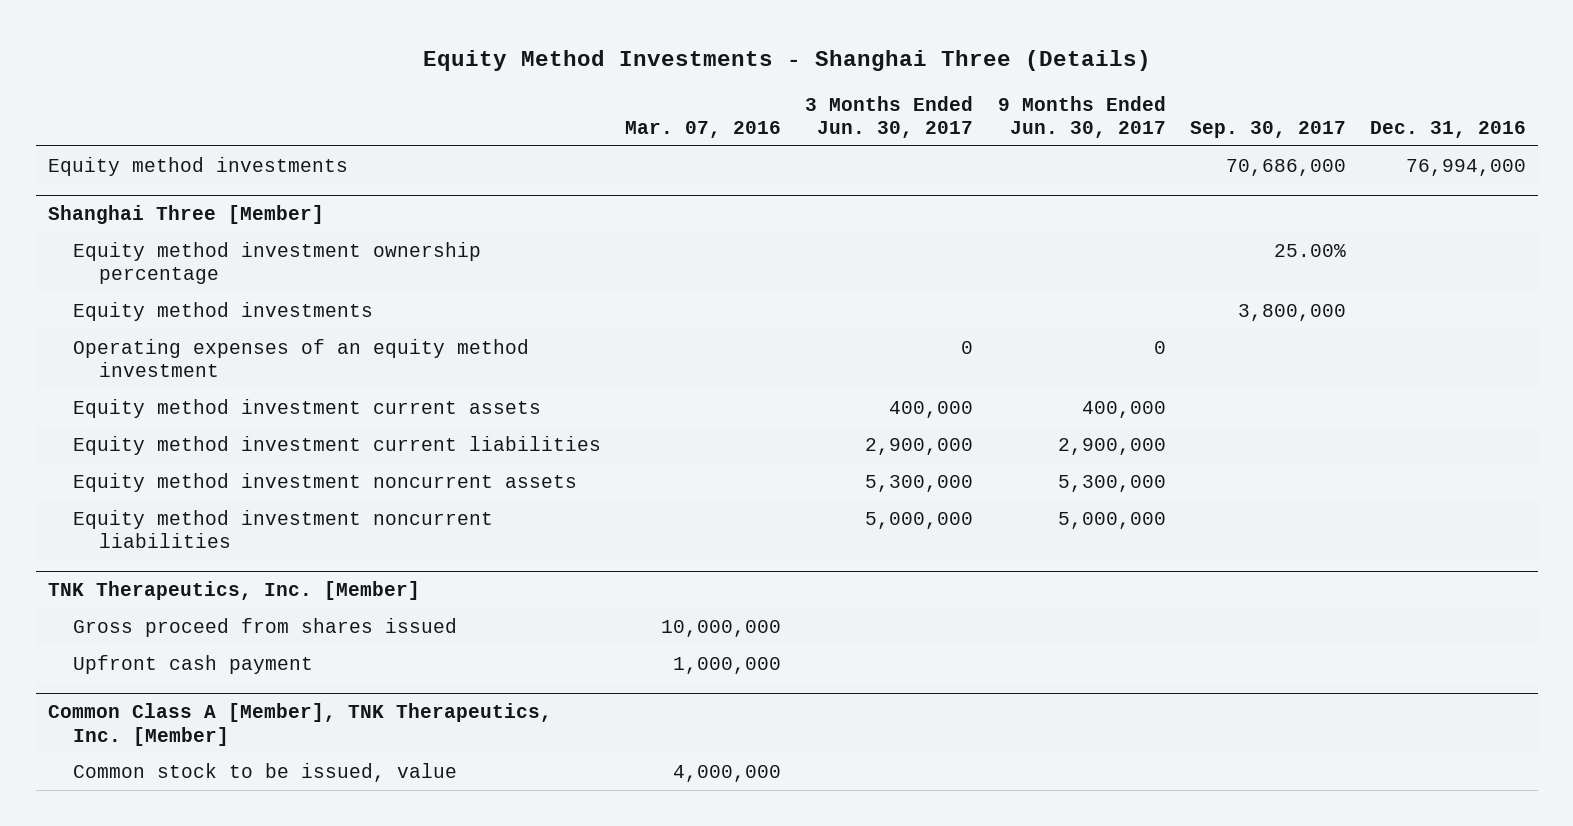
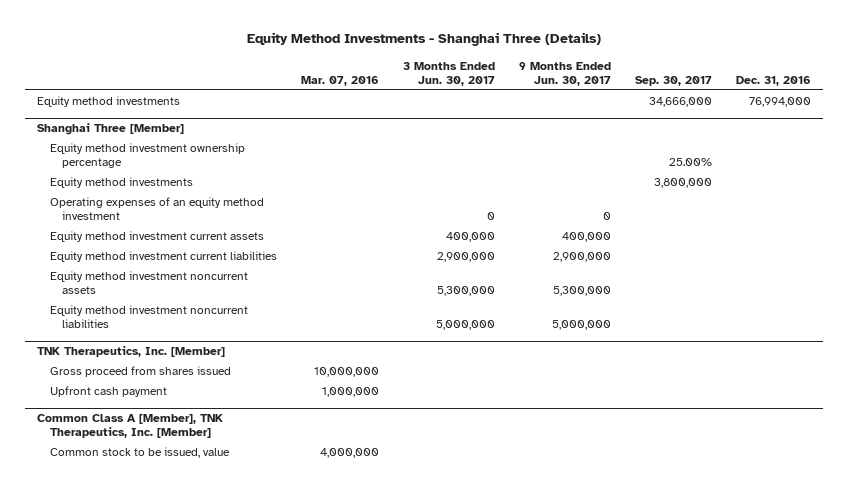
[1225,158,1346,176] 70,686,000 -> [649,97,713,108] 34,666,000

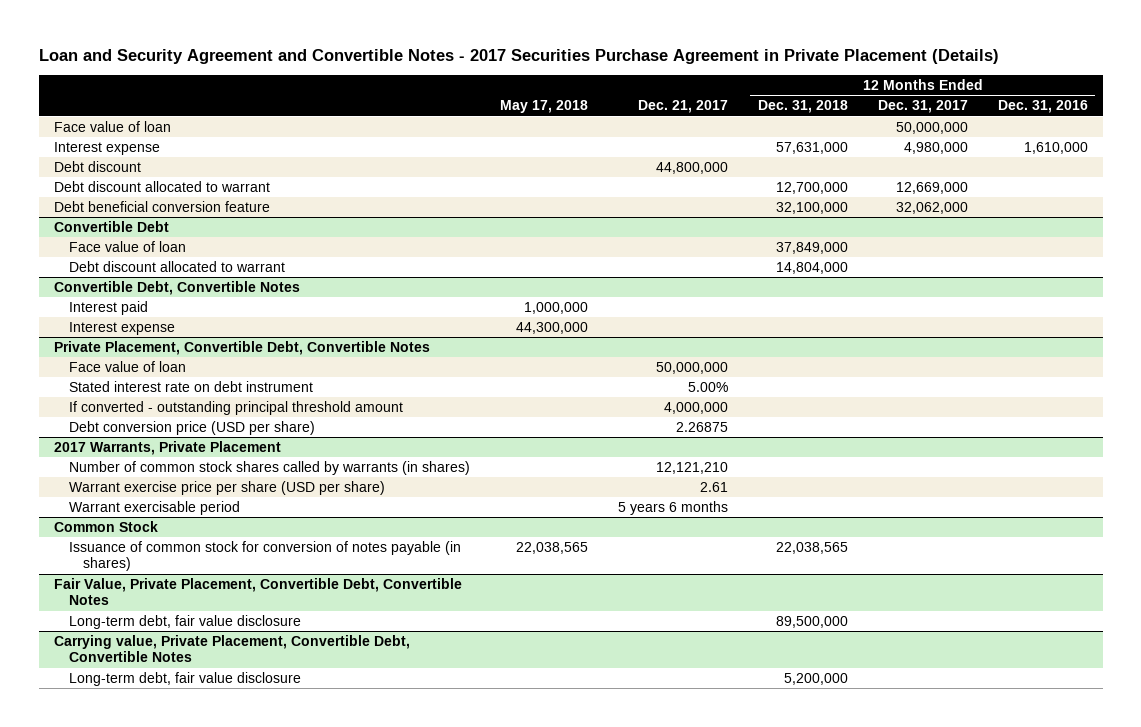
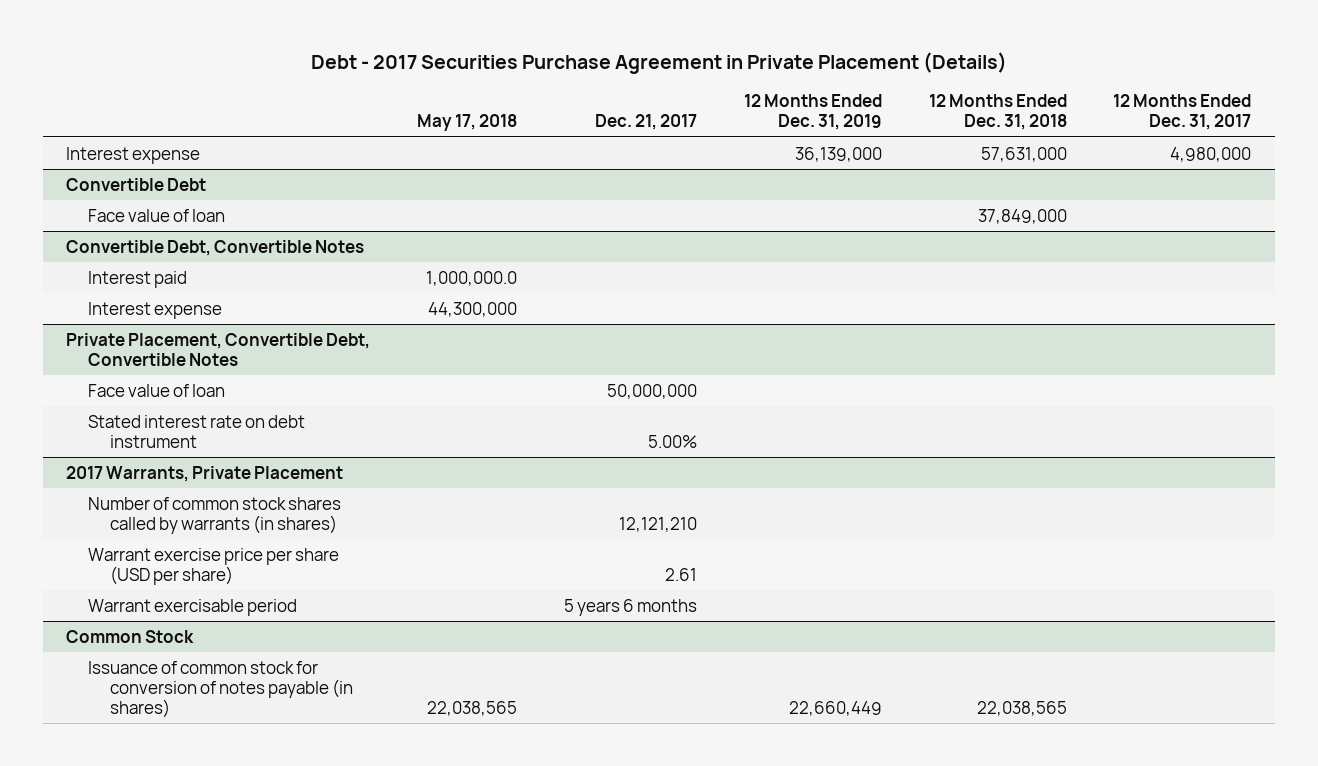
[38,48,999,64] Loan and Security Agreement and Convertible Notes - 2017 Securities Purchase Agreement in Private Placement (Details) -> [310,51,1007,74] Debt - 2017 Securities Purchase Agreement in Private Placement (Details)
[997,100,1088,114] Dec. 31, 2016 -> none
none -> [743,94,882,131] 12 Months Ended Dec. 31, 2019
[53,121,171,133] Face value of loan -> none
[53,161,141,173] Debt discount -> none
[53,181,270,193] Debt discount allocated to warrant -> none
[53,201,270,213] Debt beneficial conversion feature -> none
[68,261,285,273] Debt discount allocated to warrant -> none
[523,302,588,315] 1,000,000 -> [426,270,518,286] 1,000,000.0
[68,401,403,416] If converted - outstanding principal threshold amount -> none
[68,421,315,436] Debt conversion price (USD per share) -> none
[53,578,462,606] Fair Value, Private Placement, Convertible Debt, Convertible Notes -> none
[68,615,301,630] Long-term debt, fair value disclosure -> none
[53,635,410,663] Carrying value, Private Placement, Convertible Debt, Convertible Notes -> none
[68,672,301,687] Long-term debt, fair value disclosure -> none

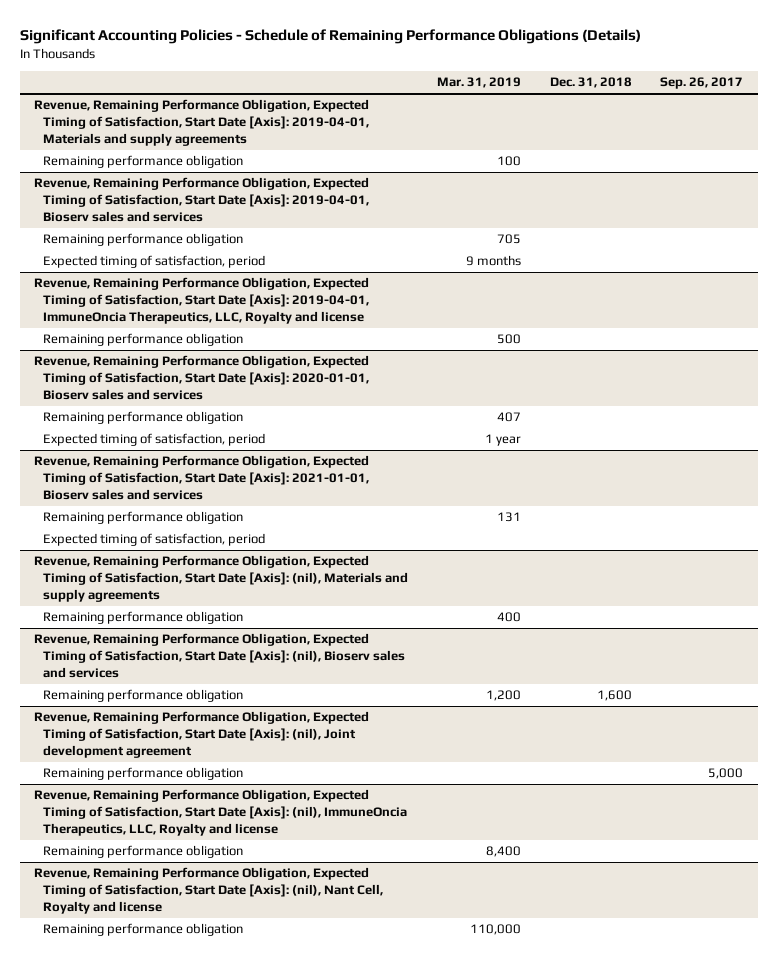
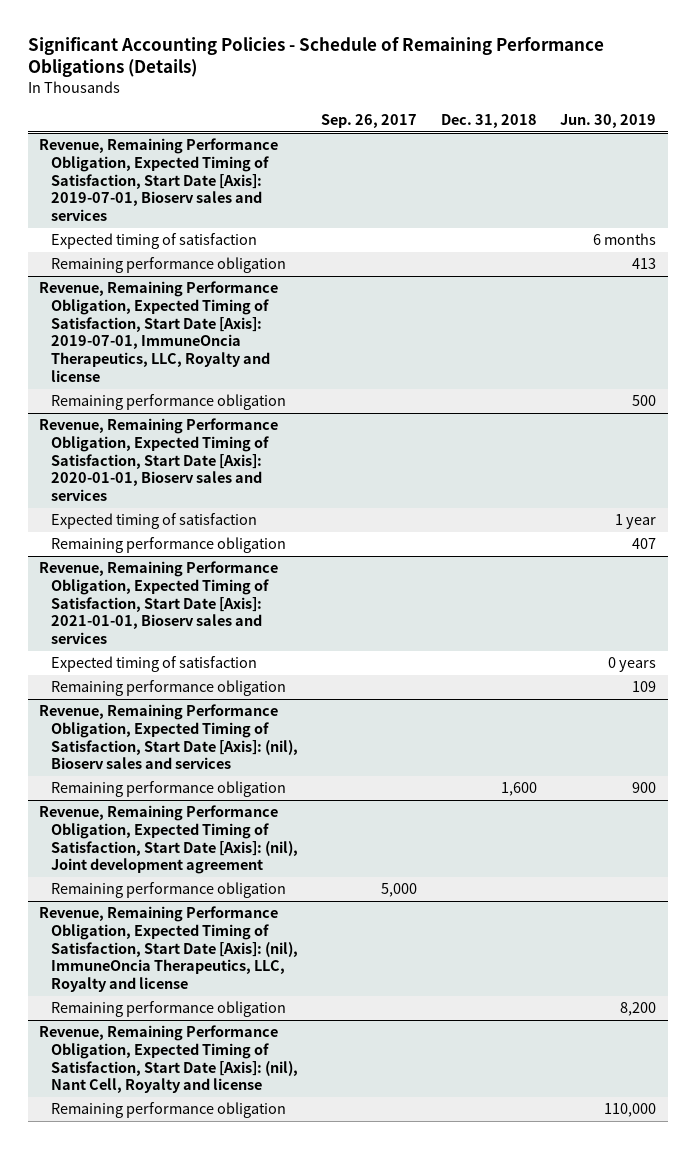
[437,77,522,89] Mar. 31, 2019 -> none
none -> [559,114,656,129] Jun. 30, 2019
[34,99,370,147] Revenue, Remaining Performance Obligation, Expected Timing of Satisfaction, Start Date [Axis]: 2019-04-01, Materials and supply agreements -> none
[43,155,244,169] Remaining performance obligation -> none
[34,177,370,223] Revenue, Remaining Performance Obligation, Expected Timing of Satisfaction, Start Date [Axis]: 2019-04-01, Bioserv sales and services -> [39,138,279,222] Revenue, Remaining Performance Obligation, Expected Timing of Satisfaction, Start Date [Axis]: 2019-07-01, Bioserv sales and services
none -> [51,233,258,250] Expected timing of satisfaction
[43,255,266,269] Expected timing of satisfaction, period -> none
[34,277,370,325] Revenue, Remaining Performance Obligation, Expected Timing of Satisfaction, Start Date [Axis]: 2019-04-01, ImmuneOncia Therapeutics, LLC, Royalty and license -> [39,281,279,382] Revenue, Remaining Performance Obligation, Expected Timing of Satisfaction, Start Date [Axis]: 2019-07-01, ImmuneOncia Therapeutics, LLC, Royalty and license
none -> [51,513,258,530] Expected timing of satisfaction
[43,433,266,447] Expected timing of satisfaction, period -> none
none -> [51,656,258,673] Expected timing of satisfaction
[43,533,266,547] Expected timing of satisfaction, period -> none
[34,555,409,603] Revenue, Remaining Performance Obligation, Expected Timing of Satisfaction, Start Date [Axis]: (nil), Materials and supply agreements -> none
[43,611,244,625] Remaining performance obligation -> none

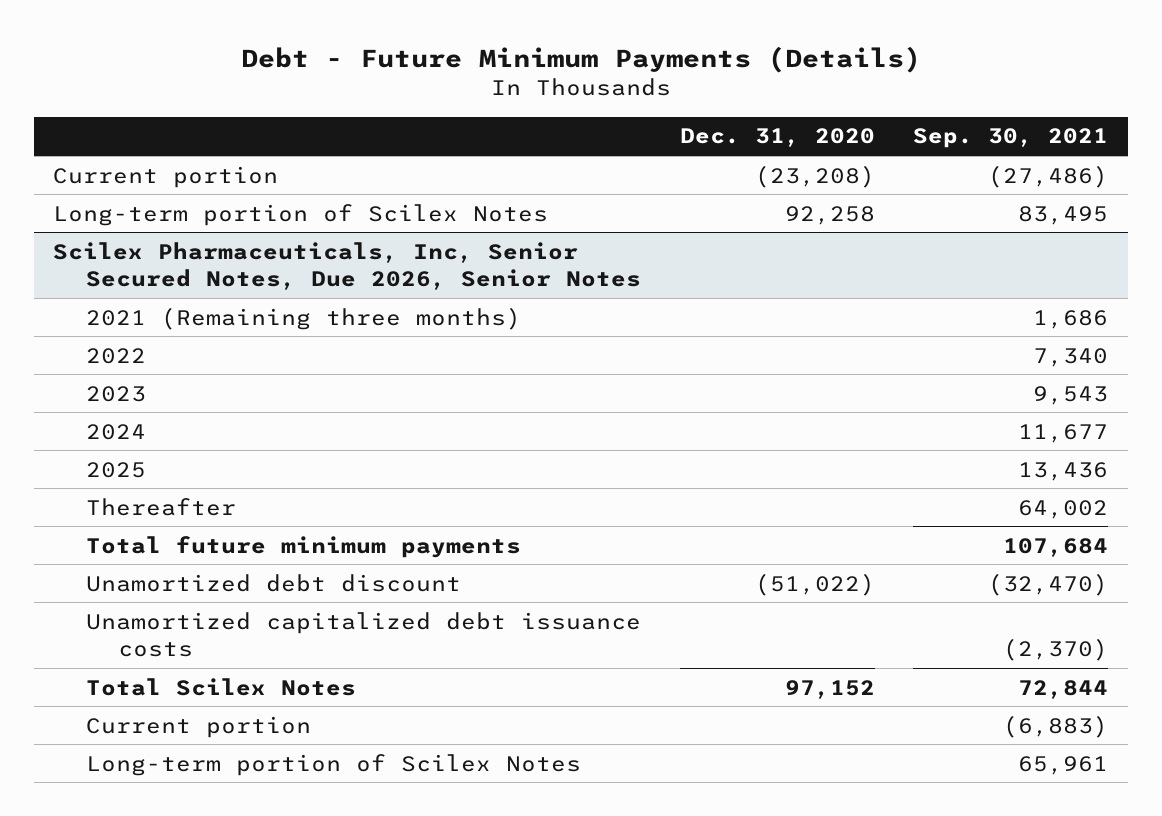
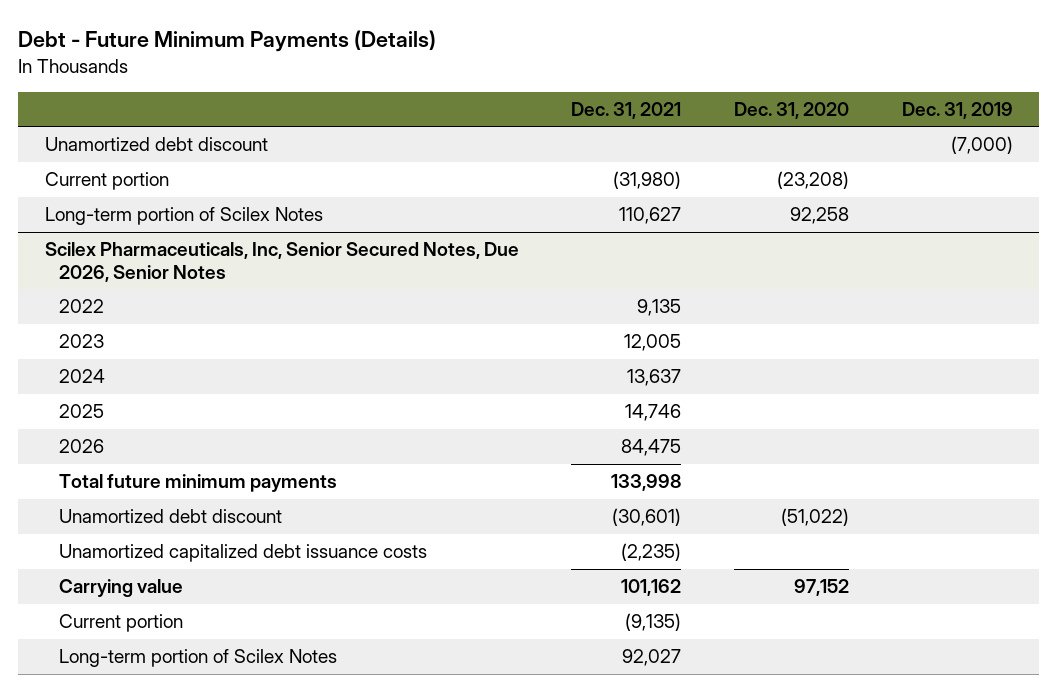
[913,128,1109,149] Sep. 30, 2021 -> none
none -> [571,101,682,119] Dec. 31, 2021
none -> [901,101,1013,119] Dec. 31, 2019
none -> [44,137,268,152] Unamortized debt discount
[85,306,521,330] 2021 (Remaining three months) -> none
[85,497,236,516] Thereafter -> none
none -> [59,439,105,454] 2026
[85,677,356,696] Total Scilex Notes -> [59,579,184,598] Carrying value

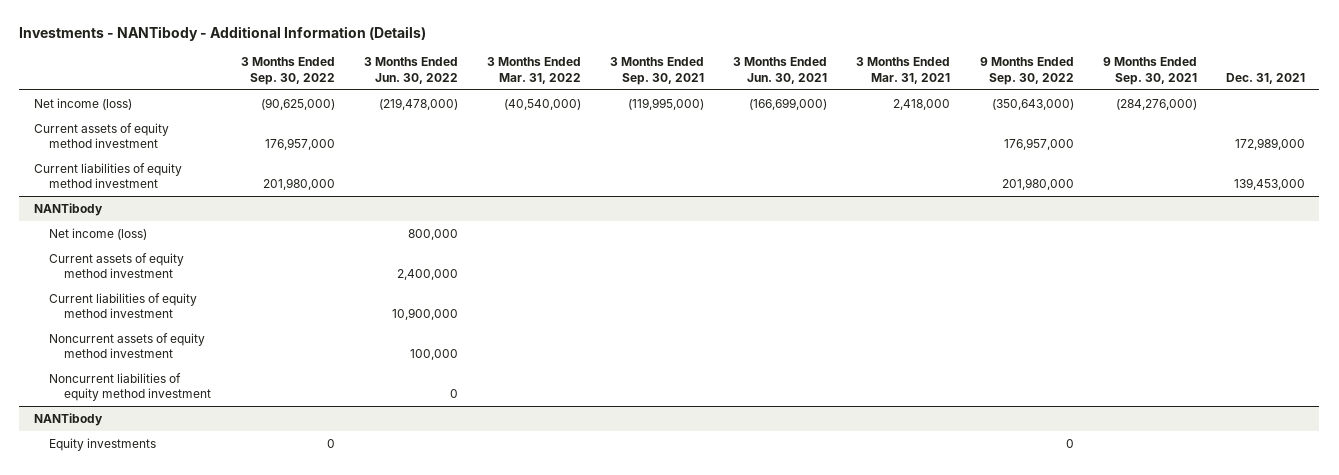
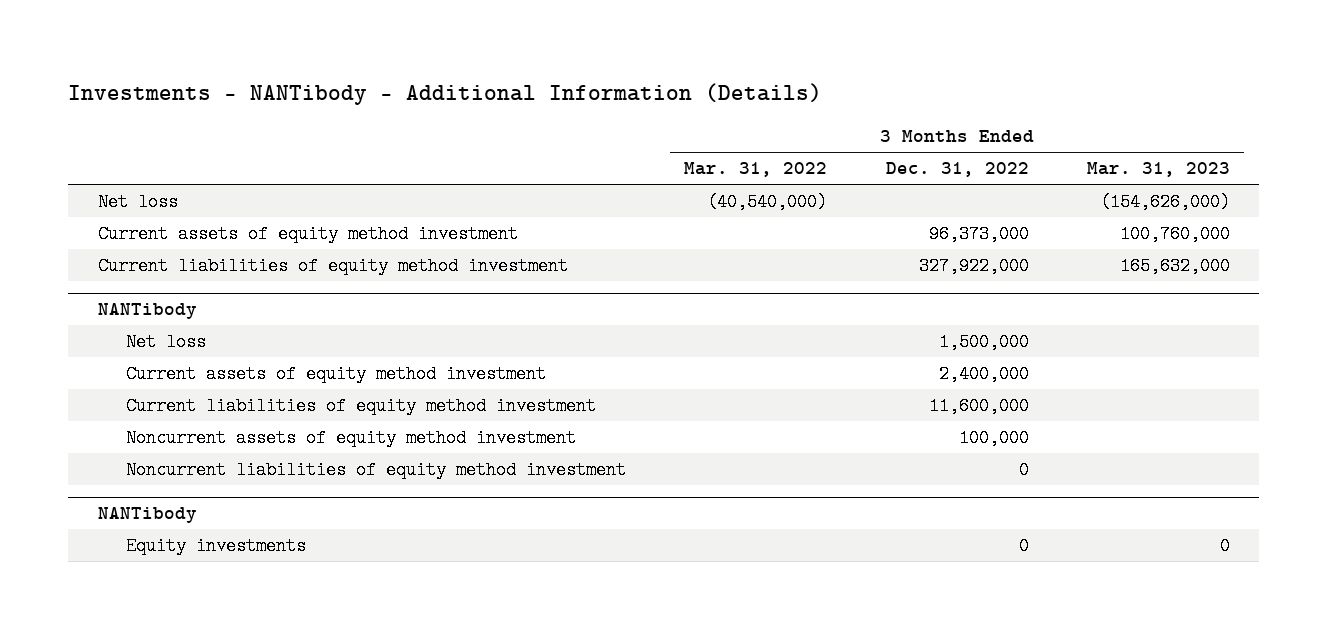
[240,57,335,85] 3 Months Ended Sep. 30, 2022 -> none
[363,57,458,84] 3 Months Ended Jun. 30, 2022 -> none
[610,57,705,85] 3 Months Ended Sep. 30, 2021 -> none
[733,57,828,84] 3 Months Ended Jun. 30, 2021 -> none
[856,57,951,84] 3 Months Ended Mar. 31, 2021 -> none
[979,57,1074,85] 9 Months Ended Sep. 30, 2022 -> none
[1102,57,1197,85] 9 Months Ended Sep. 30, 2021 -> none
[1225,72,1305,84] Dec. 31, 2021 -> none
none -> [885,162,1029,178] Dec. 31, 2022
none -> [1086,162,1230,178] Mar. 31, 2023
[33,97,132,110] Net income (loss) -> [97,193,178,212] Net loss
[49,227,148,240] Net income (loss) -> [126,333,207,352] Net loss

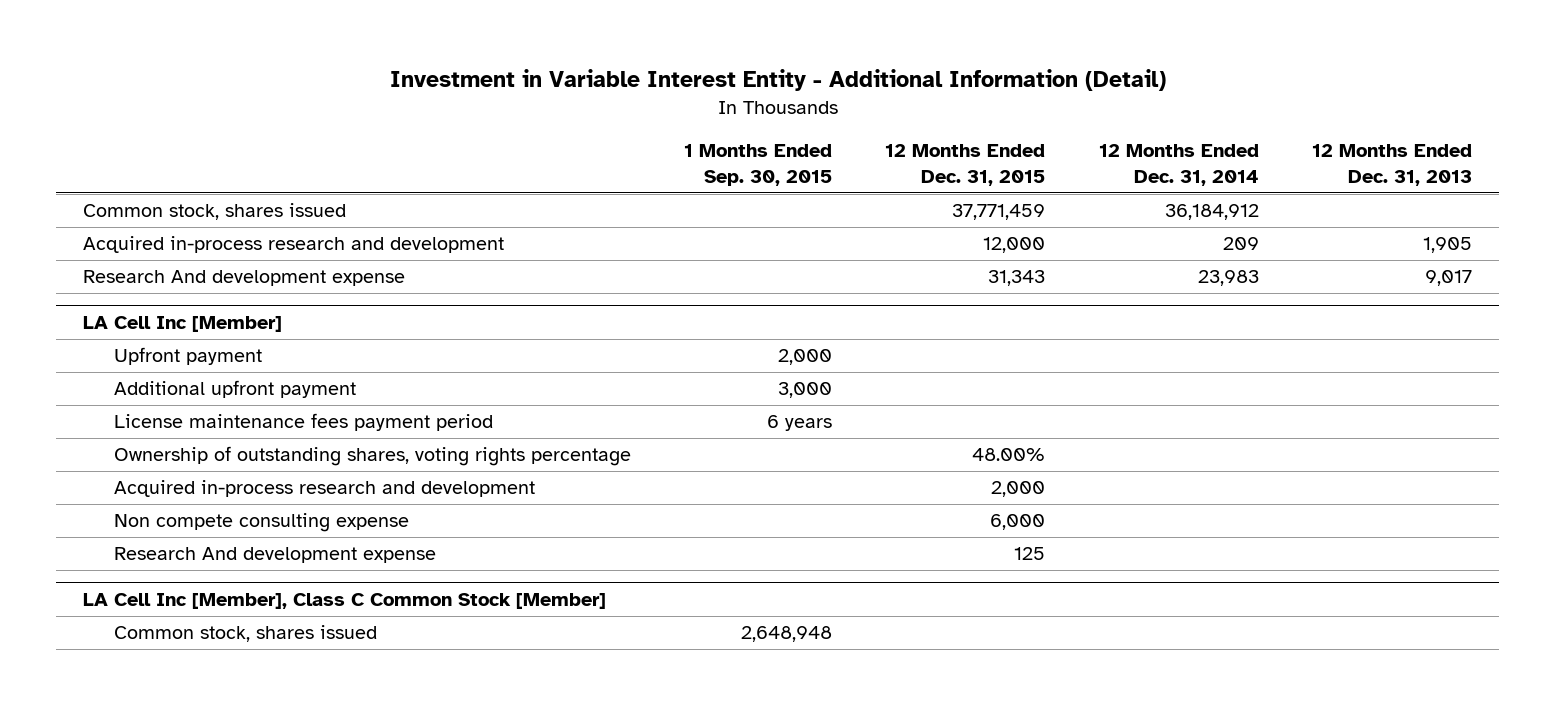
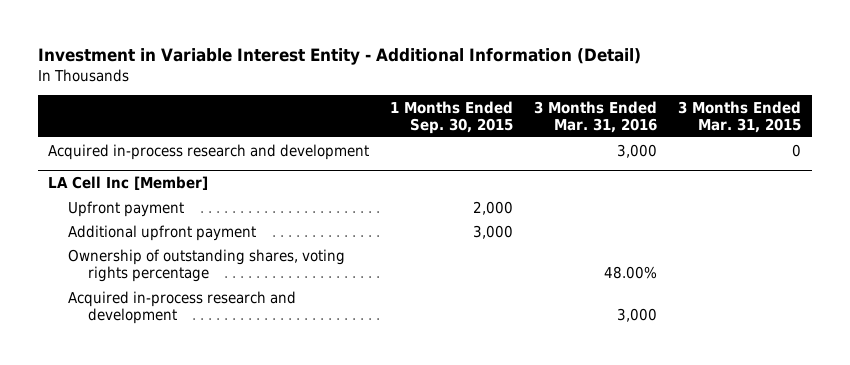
[885,144,1046,187] 12 Months Ended Dec. 31, 2015 -> none
[1098,144,1259,187] 12 Months Ended Dec. 31, 2014 -> none
[1312,144,1473,187] 12 Months Ended Dec. 31, 2013 -> none
none -> [534,100,658,134] 3 Months Ended Mar. 31, 2016
none -> [678,100,802,134] 3 Months Ended Mar. 31, 2015
[83,203,347,221] Common stock, shares issued -> none
[83,270,406,287] Research And development expense -> none
[113,413,493,432] License maintenance fees payment period -> none
[113,513,409,533] Non compete consulting expense -> none
[113,547,436,564] Research And development expense -> none
[83,593,607,610] LA Cell Inc [Member], Class C Common Stock [Member] -> none
[113,625,377,643] Common stock, shares issued -> none

